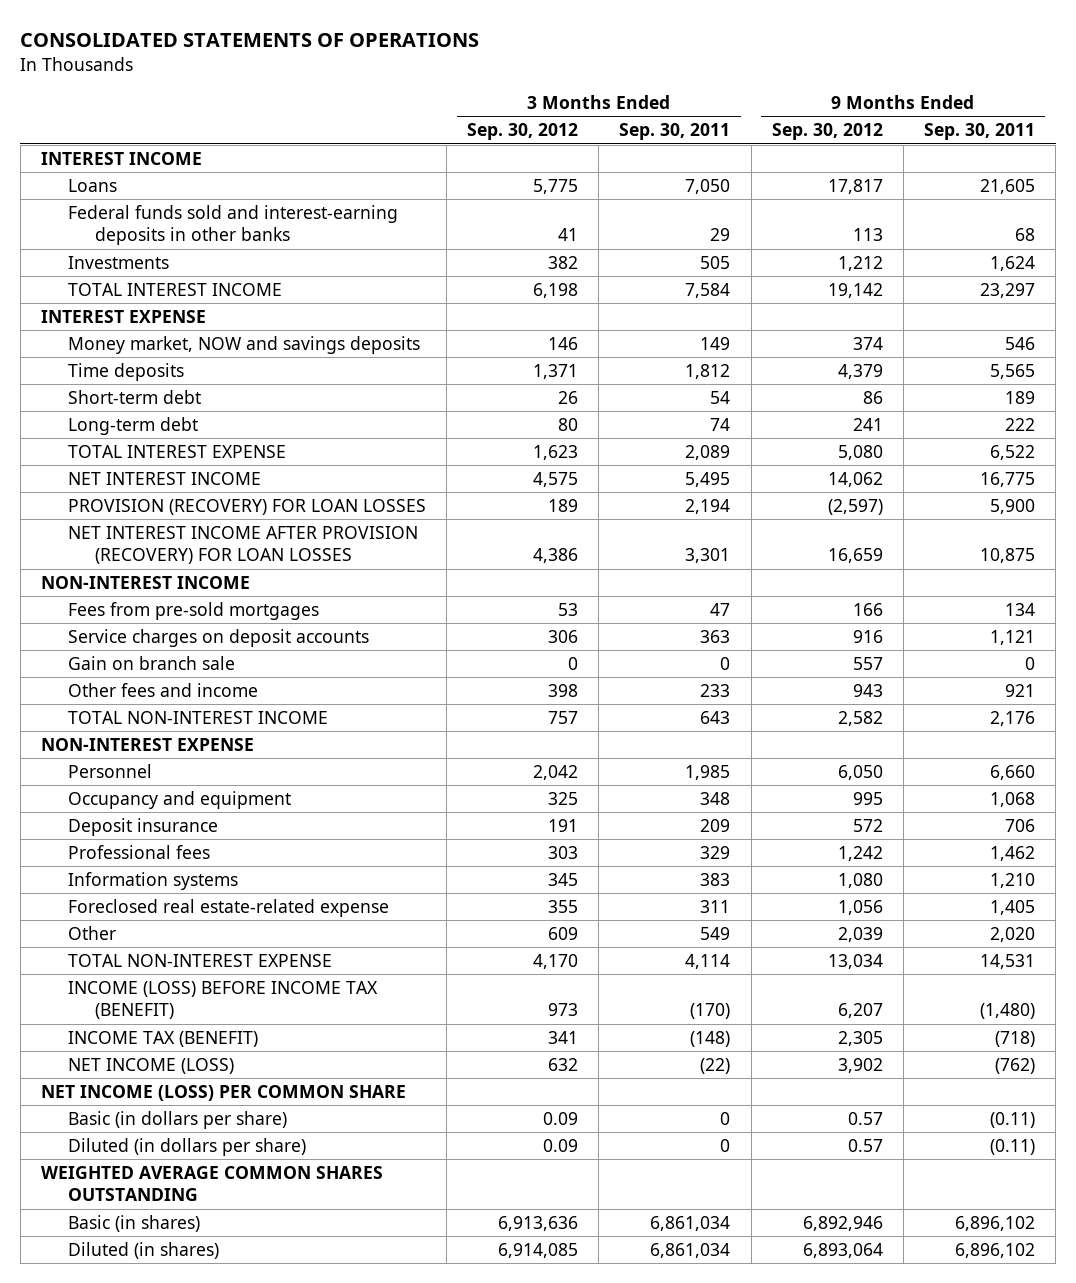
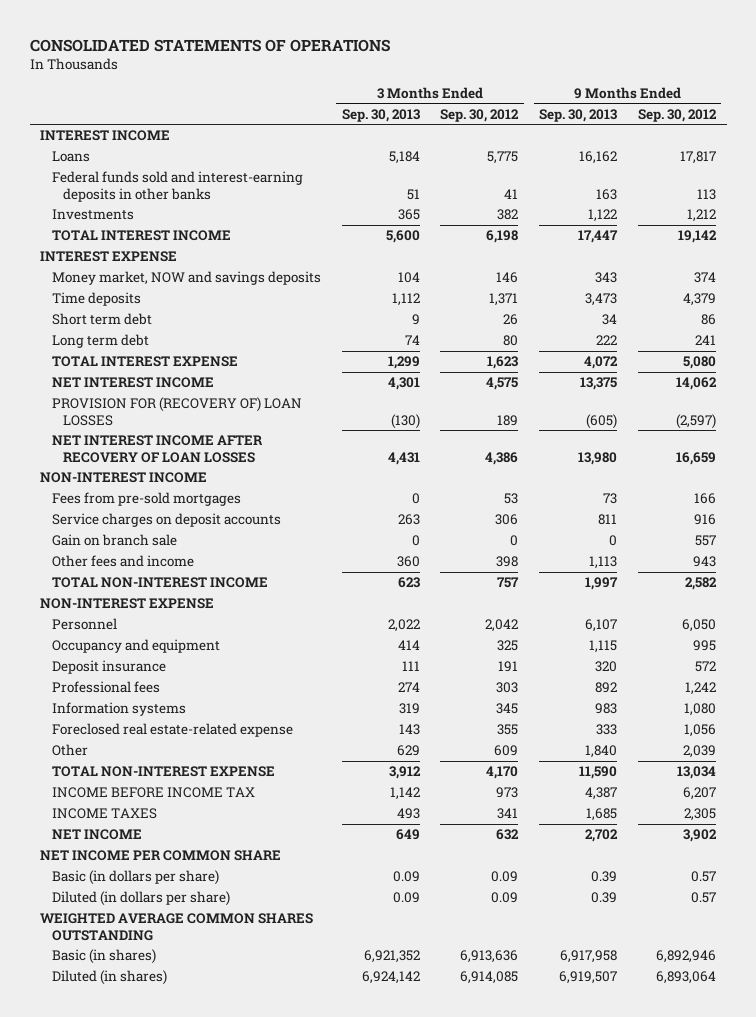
[619,123,731,141] Sep. 30, 2011 -> none
[924,123,1036,141] Sep. 30, 2011 -> none
none -> [341,108,420,122] Sep. 30, 2013
none -> [539,108,618,122] Sep. 30, 2013
[67,390,201,405] Short-term debt -> [51,313,152,326] Short term debt
[67,417,198,436] Long-term debt -> [51,334,149,349] Long term debt
[67,499,426,516] PROVISION (RECOVERY) FOR LOAN LOSSES -> [51,397,302,426] PROVISION FOR (RECOVERY OF) LOAN LOSSES
[67,526,418,565] NET INTEREST INCOME AFTER PROVISION (RECOVERY) FOR LOAN LOSSES -> [51,435,263,463] NET INTEREST INCOME AFTER RECOVERY OF LOAN LOSSES
[67,981,378,1020] INCOME (LOSS) BEFORE INCOME TAX (BENEFIT) -> [51,787,255,799] INCOME BEFORE INCOME TAX
[67,1031,258,1048] INCOME TAX (BENEFIT) -> [51,808,157,820] INCOME TAXES
[67,1058,234,1075] NET INCOME (LOSS) -> [51,829,142,841] NET INCOME
[40,1085,406,1102] NET INCOME (LOSS) PER COMMON SHARE -> [39,850,281,862] NET INCOME PER COMMON SHARE

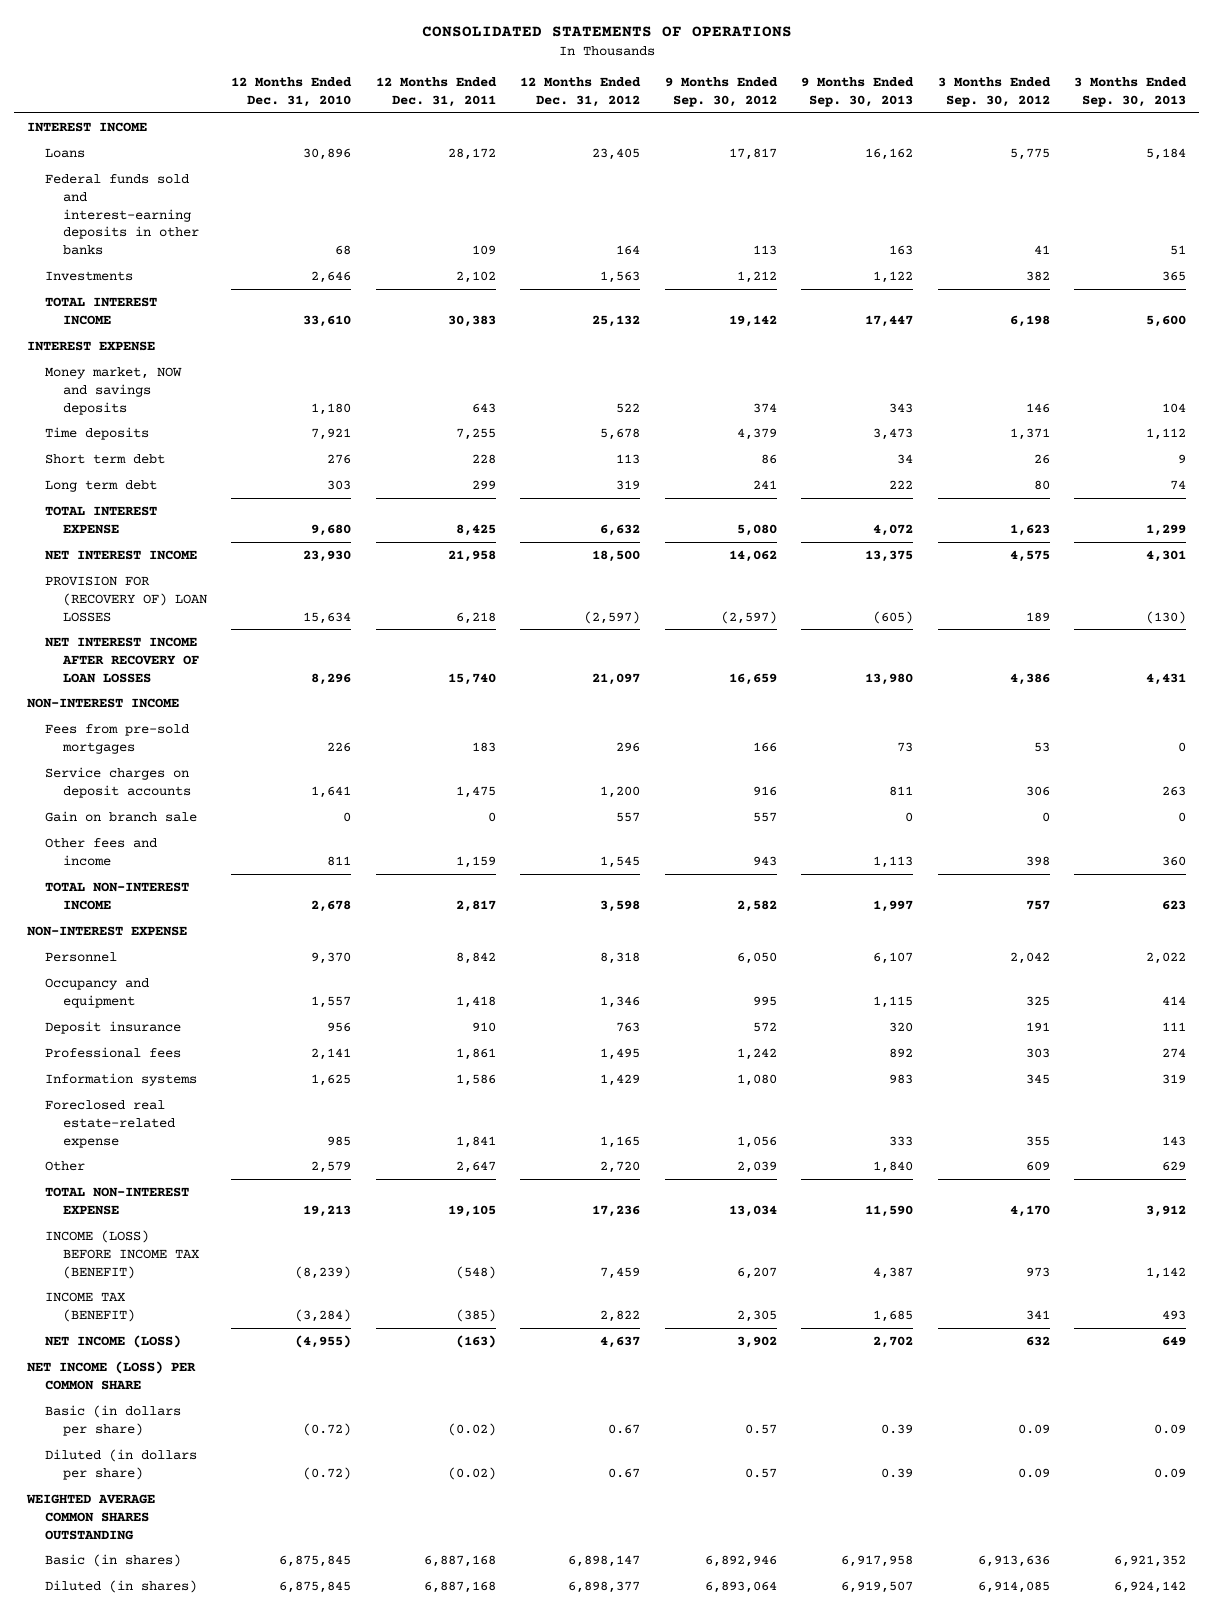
none -> [231,77,353,107] 12 Months Ended Dec. 31, 2010
none -> [375,77,497,107] 12 Months Ended Dec. 31, 2011
none -> [520,77,642,107] 12 Months Ended Dec. 31, 2012
[51,787,255,799] INCOME BEFORE INCOME TAX -> [44,1230,200,1279] INCOME (LOSS) BEFORE INCOME TAX (BENEFIT)
[51,808,157,820] INCOME TAXES -> [44,1292,135,1322] INCOME TAX (BENEFIT)
[51,829,142,841] NET INCOME -> [44,1335,181,1349] NET INCOME (LOSS)
[39,850,281,862] NET INCOME PER COMMON SHARE -> [26,1361,196,1390] NET INCOME (LOSS) PER COMMON SHARE

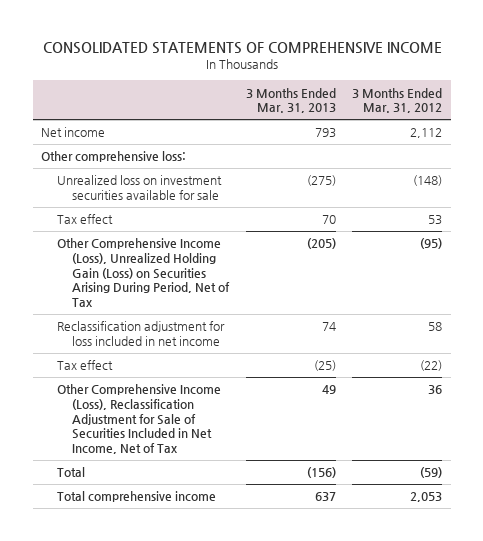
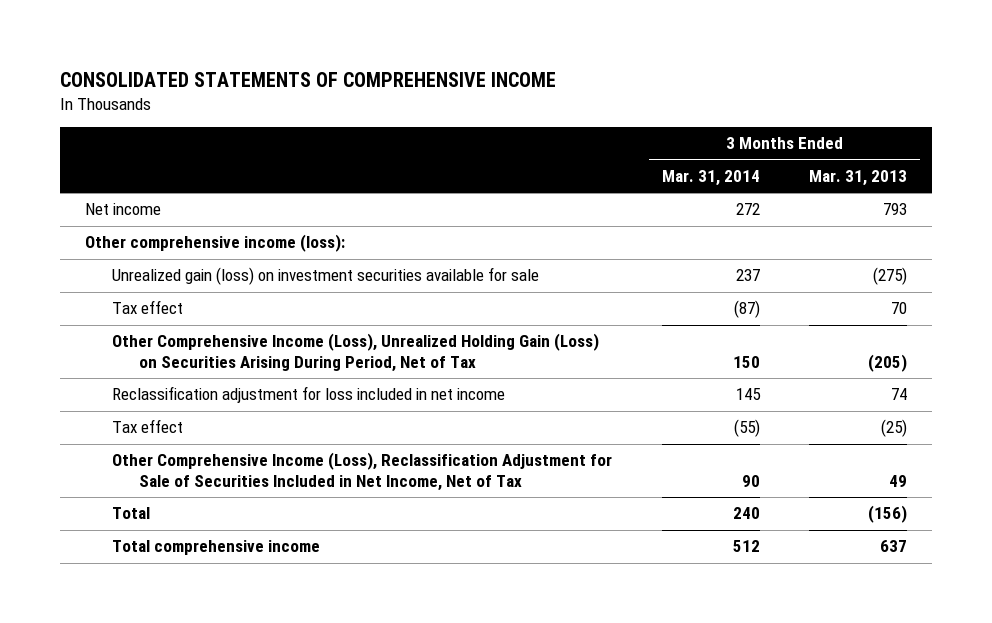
[352,87,443,114] 3 Months Ended Mar. 31, 2012 -> none
none -> [661,170,760,187] Mar. 31, 2014
[41,151,187,163] Other comprehensive loss: -> [84,234,345,253] Other comprehensive income (loss):
[56,175,222,201] Unrealized loss on investment securities available for sale -> [111,267,539,286] Unrealized gain (loss) on investment securities available for sale

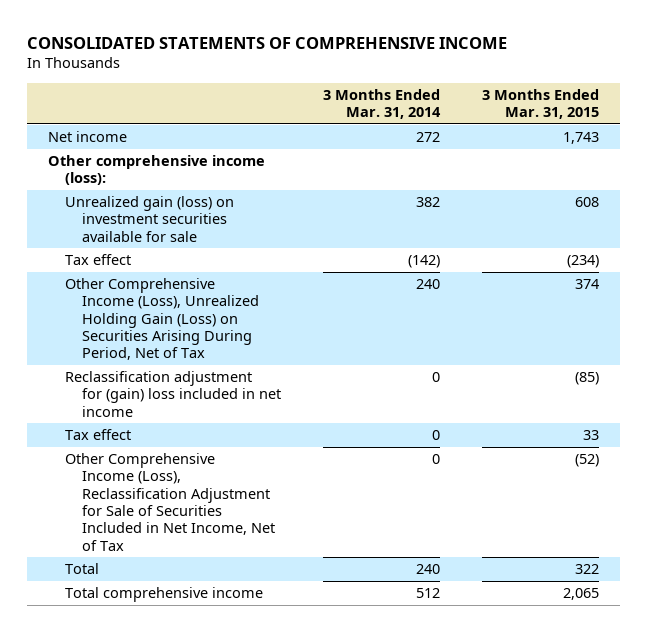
[809,170,908,187] Mar. 31, 2013 -> none
none -> [482,88,600,120] 3 Months Ended Mar. 31, 2015
[735,269,760,282] 237 -> [416,197,441,208] 382
[733,300,760,319] (87) -> [408,255,441,269] (142)
[732,356,760,369] 150 -> [416,279,441,290] 240
[111,386,505,404] Reclassification adjustment for loss included in net income -> [64,371,281,417] Reclassification adjustment for (gain) loss included in net income
[735,388,761,401] 145 -> [432,372,441,383] 0
[733,419,760,438] (55) -> [432,430,441,441] 0
[741,475,760,488] 90 -> [432,454,441,465] 0

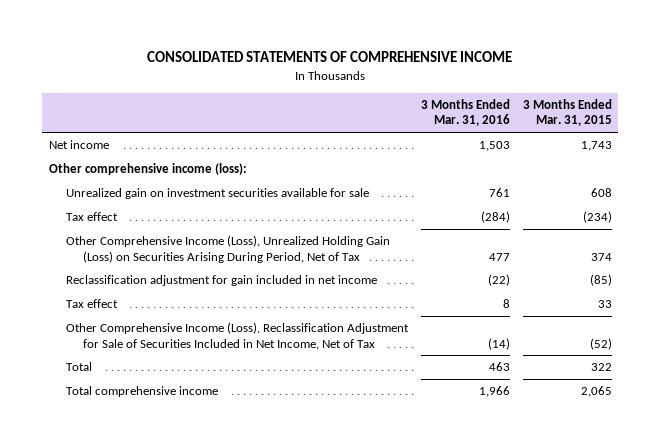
[323,88,442,120] 3 Months Ended Mar. 31, 2014 -> none
none -> [420,99,510,127] 3 Months Ended Mar. 31, 2016
[64,196,234,242] Unrealized gain (loss) on investment securities available for sale -> [65,188,369,200] Unrealized gain on investment securities available for sale
[64,371,281,417] Reclassification adjustment for (gain) loss included in net income -> [65,275,377,287] Reclassification adjustment for gain included in net income

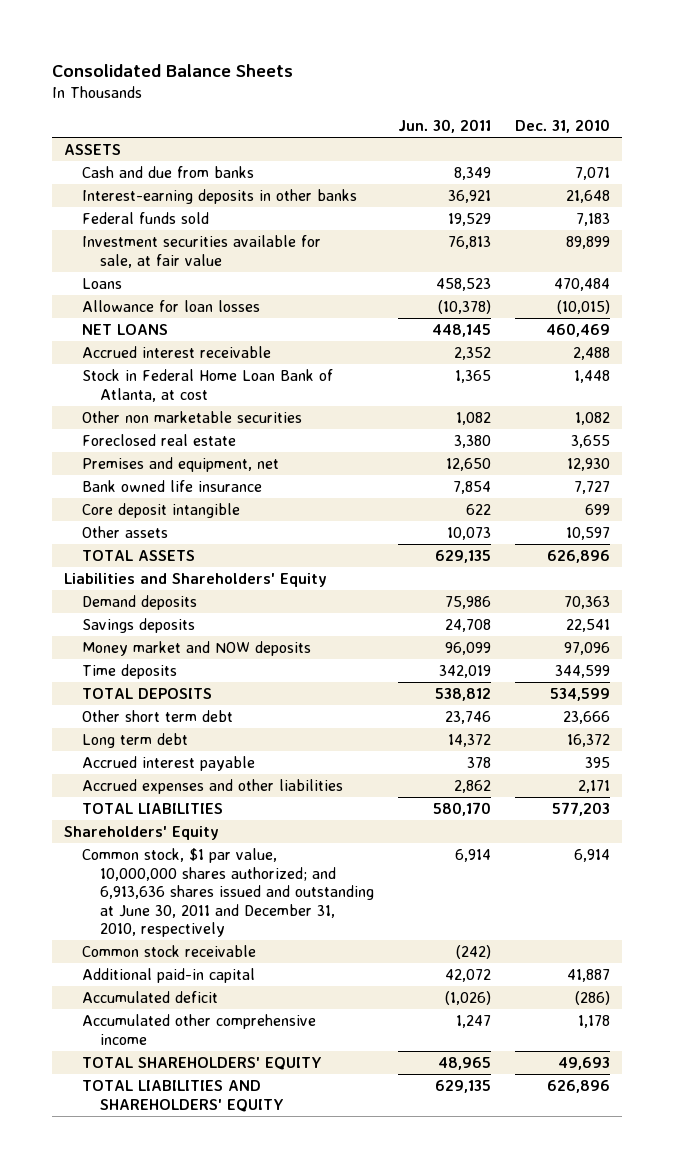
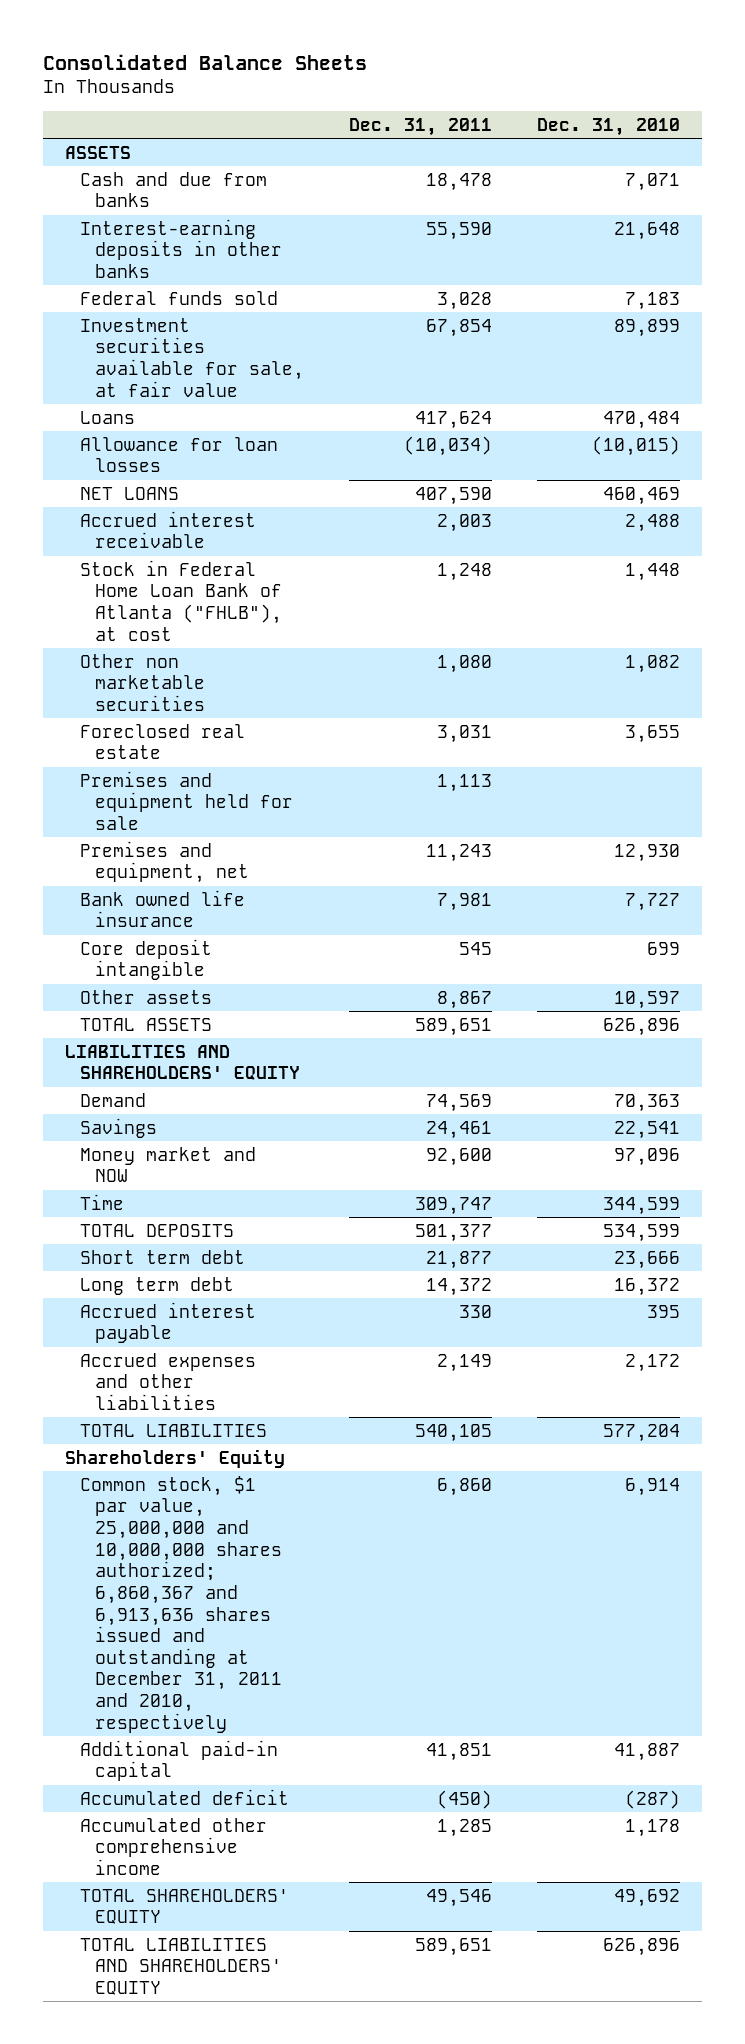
[397,119,491,134] Jun. 30, 2011 -> none
none -> [348,117,492,136] Dec. 31, 2011
[81,368,333,402] Stock in Federal Home Loan Bank of Atlanta, at cost -> [80,559,283,641] Stock in Federal Home Loan Bank of Atlanta ("FHLB"), at cost
none -> [80,770,294,830] Premises and equipment held for sale
[64,572,328,587] Liabilities and Shareholders' Equity -> [65,1044,301,1081] LIABILITIES AND SHAREHOLDERS' EQUITY
[81,594,197,610] Demand deposits -> [80,1092,147,1107] Demand
[81,617,195,633] Savings deposits -> [80,1117,158,1138] Savings
[81,640,311,656] Money market and NOW deposits -> [80,1146,257,1183] Money market and NOW
[81,663,177,679] Time deposits -> [80,1193,125,1210] Time
[81,709,233,722] Other short term debt -> [80,1249,246,1264] Short term debt
[577,779,610,793] 2,171 -> [624,1353,680,1372] 2,172
[551,801,610,816] 577,203 -> [602,1423,680,1442] 577,204
[81,944,256,957] Common stock receivable -> none
[81,847,374,938] Common stock, $1 par value, 10,000,000 shares authorized; and 6,913,636 shares issued and outstanding at June 30, 2011 and December 31, 2010, respectively -> [80,1475,283,1733] Common stock, $1 par value, 25,000,000 and 10,000,000 shares authorized; 6,860,367 and 6,913,636 shares issued and outstanding at December 31, 2011 and 2010, respectively
[574,990,610,1005] (286) -> [624,1789,680,1809] (287)
[557,1056,610,1070] 49,693 -> [613,1888,680,1907] 49,692

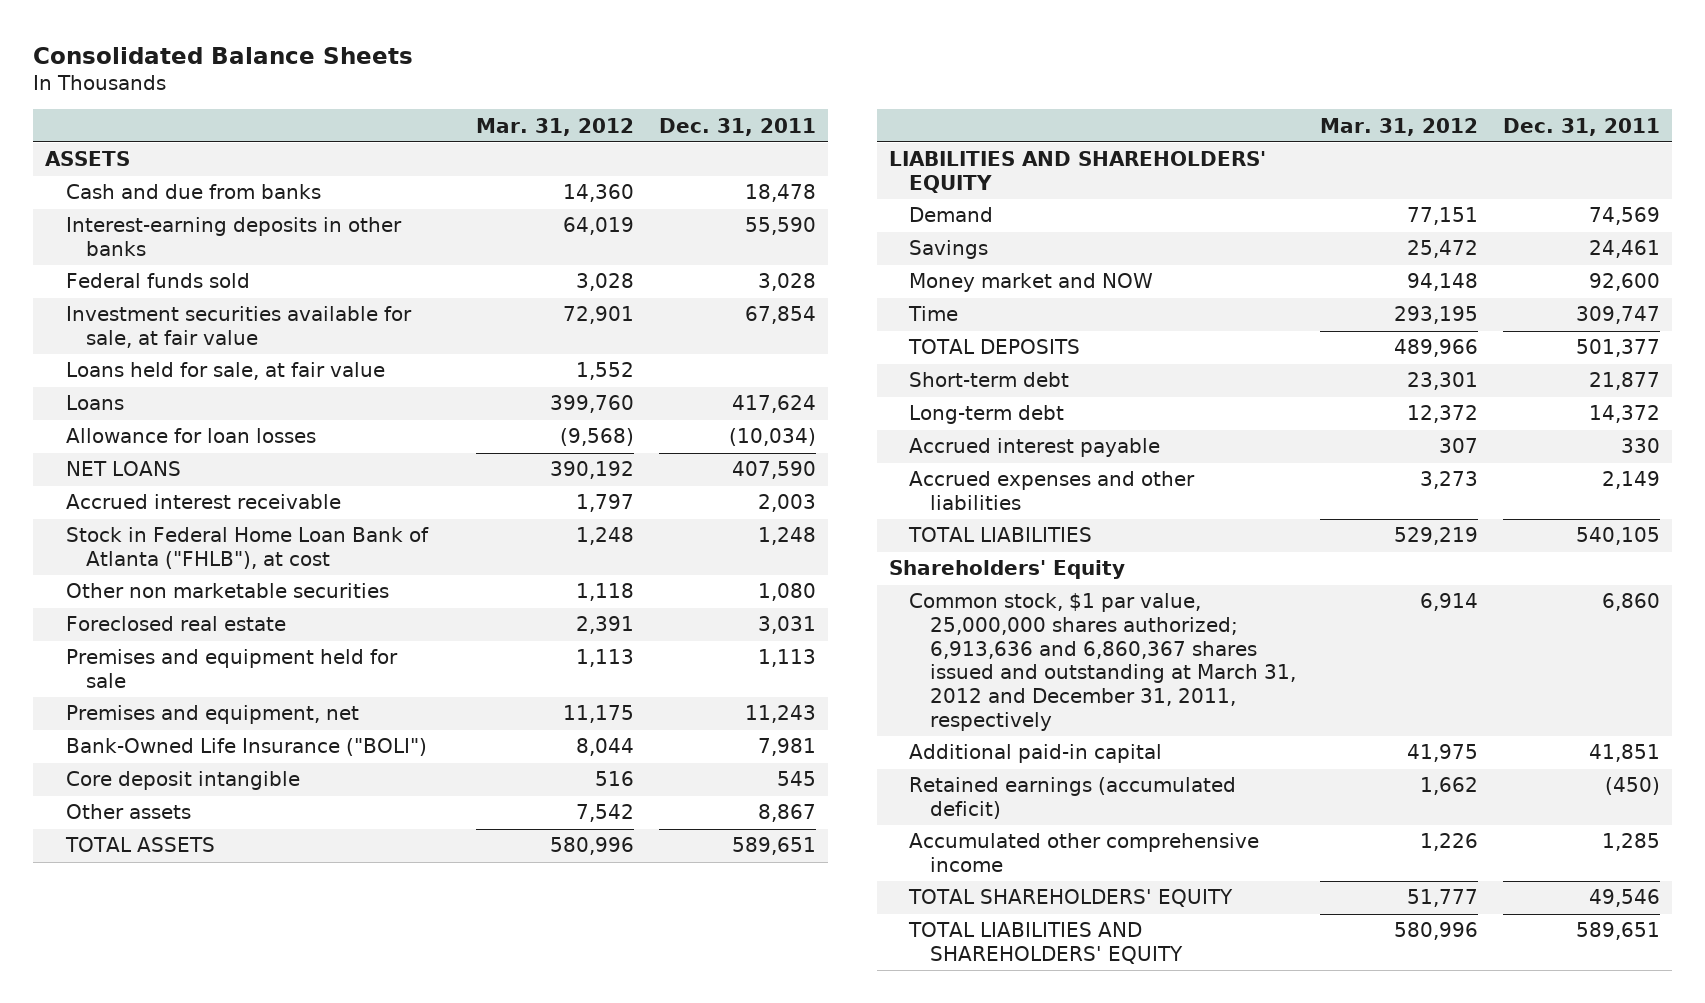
[536,117,680,136] Dec. 31, 2010 -> none
none -> [476,117,635,136] Mar. 31, 2012
none -> [65,362,385,381] Loans held for sale, at fair value
[80,889,246,928] Bank owned life insurance -> [65,738,427,757] Bank-Owned Life Insurance ("BOLI")
[80,1249,246,1264] Short term debt -> [909,372,1070,388] Short-term debt
[80,1276,235,1295] Long term debt -> [909,405,1065,425] Long-term debt
[80,1475,283,1733] Common stock, $1 par value, 25,000,000 and 10,000,000 shares authorized; 6,860,367 and 6,913,636 shares issued and outstanding at December 31, 2011 and 2010, respectively -> [909,593,1296,731] Common stock, $1 par value, 25,000,000 shares authorized; 6,913,636 and 6,860,367 shares issued and outstanding at March 31, 2012 and December 31, 2011, respectively
[80,1788,290,1805] Accumulated deficit -> [909,777,1237,820] Retained earnings (accumulated deficit)

